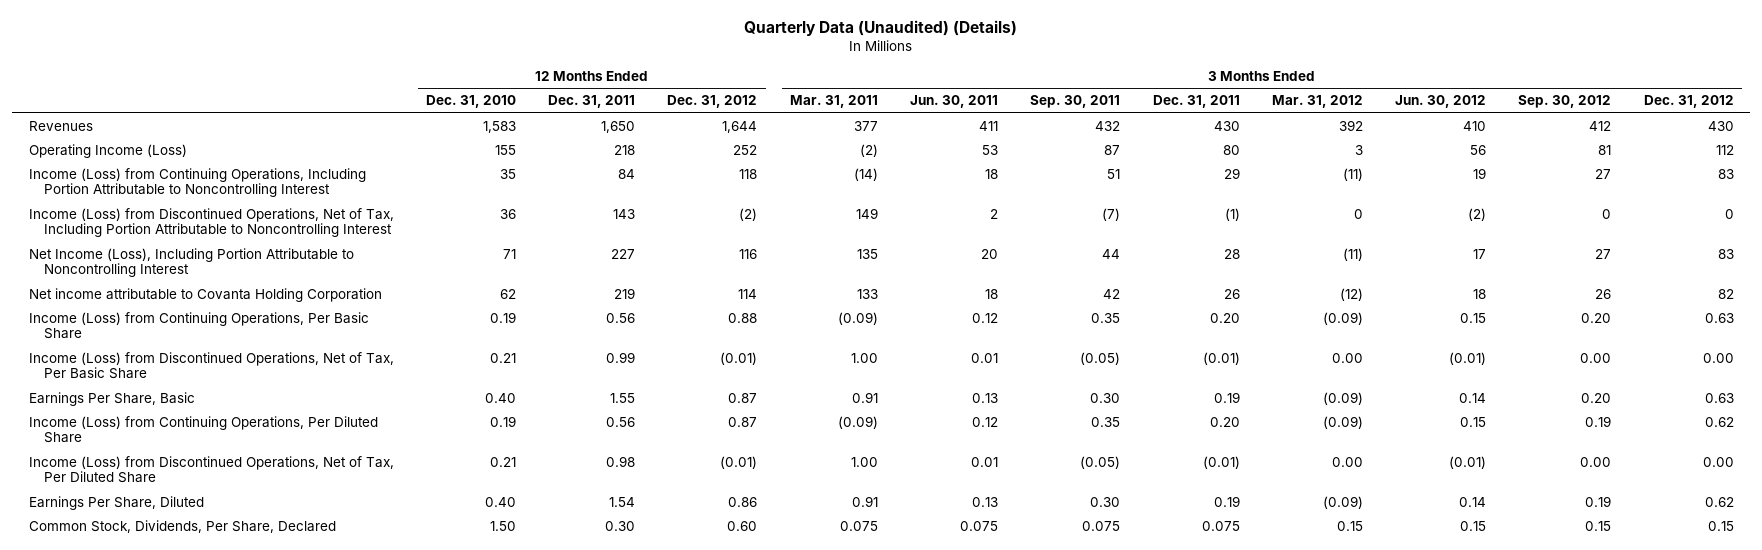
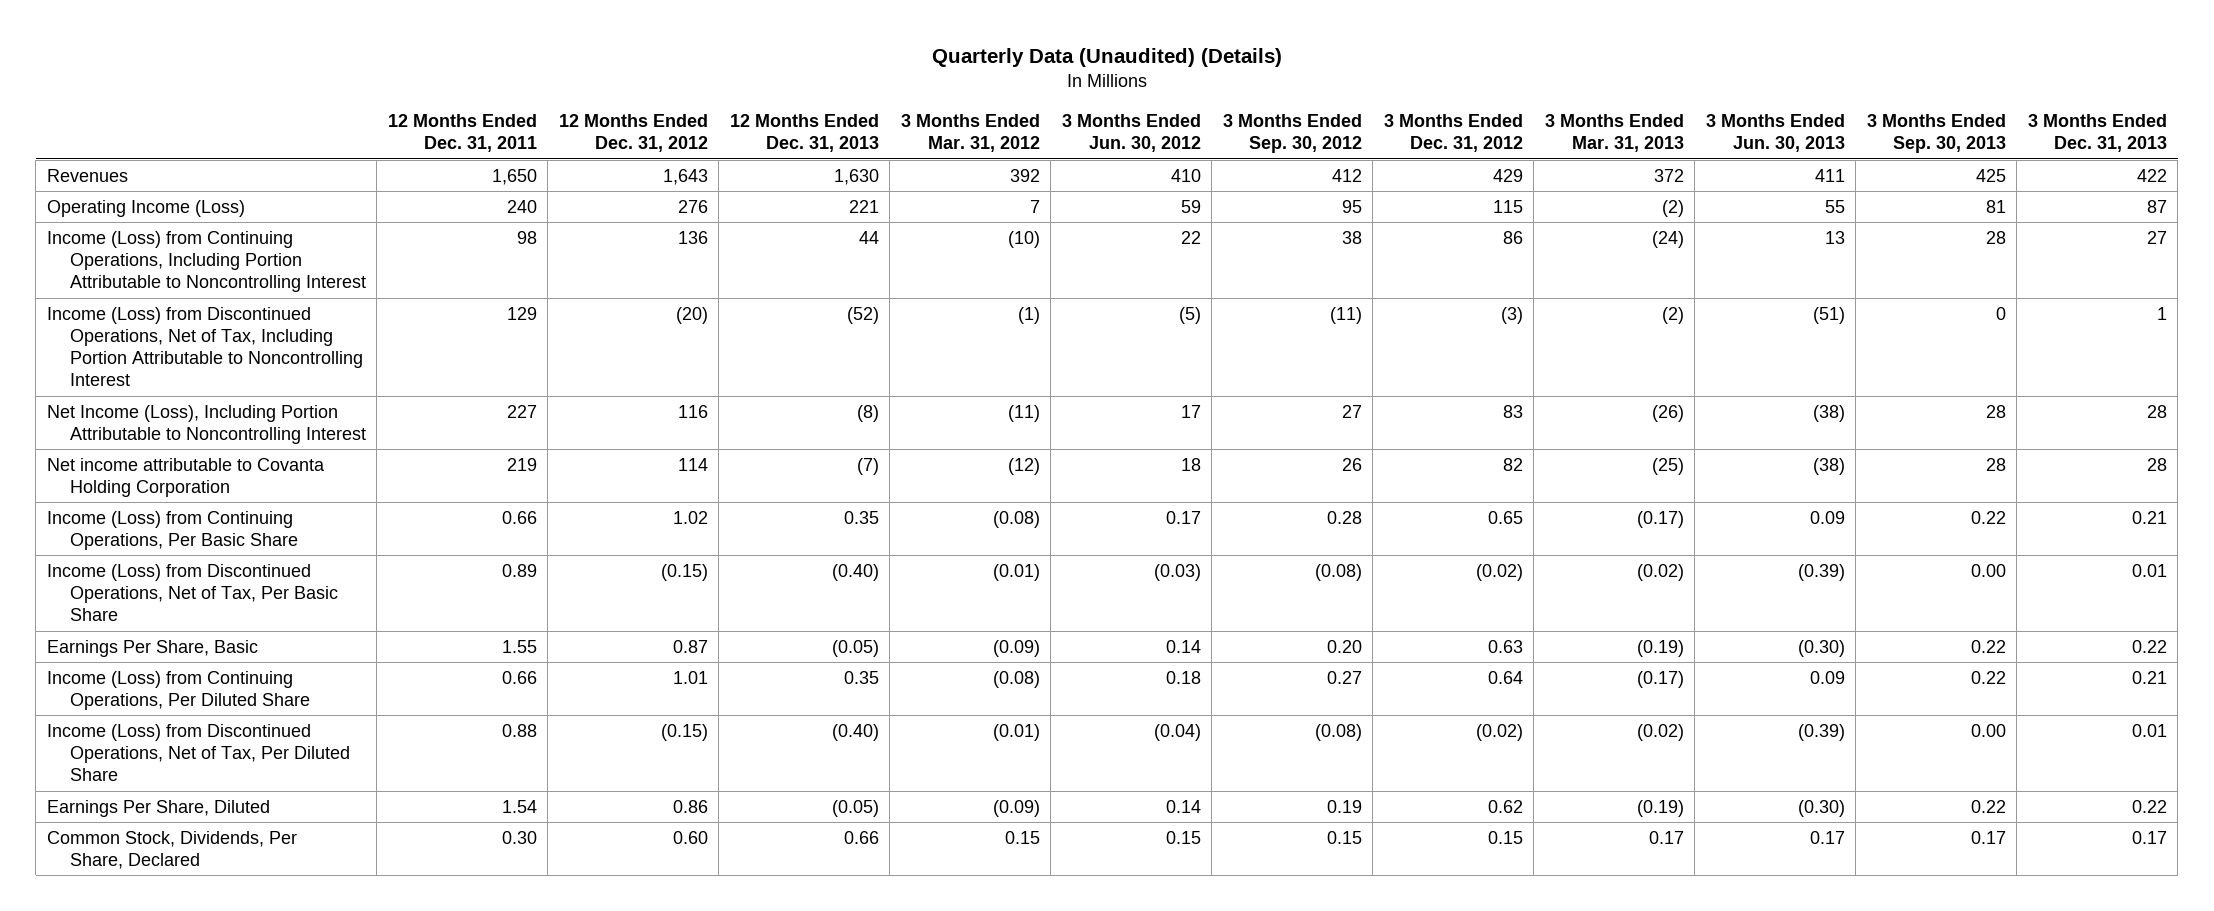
[425,95,516,109] Dec. 31, 2010 -> none
[789,95,878,109] Mar. 31, 2011 -> none
[910,95,999,109] Jun. 30, 2011 -> none
[1030,95,1121,109] Sep. 30, 2011 -> none
[1152,95,1240,109] Dec. 31, 2011 -> none
none -> [729,114,879,153] 12 Months Ended Dec. 31, 2013
none -> [1544,114,1684,153] 3 Months Ended Mar. 31, 2013
none -> [1705,114,1845,153] 3 Months Ended Jun. 30, 2013
none -> [1866,114,2006,154] 3 Months Ended Sep. 30, 2013
none -> [2027,114,2167,153] 3 Months Ended Dec. 31, 2013
[722,120,758,133] 1,644 -> [662,168,708,185] 1,643
[1707,120,1734,131] 430 -> [1492,168,1523,182] 429
[614,144,636,155] 218 -> [506,199,537,213] 240
[733,144,758,155] 252 -> [677,199,708,213] 276
[1354,144,1363,155] 3 -> [1029,199,1040,213] 7
[1470,144,1487,155] 56 -> [1180,199,1201,213] 59
[1598,144,1612,155] 81 -> [1341,199,1362,213] 95
[1715,144,1734,155] 112 -> [1492,199,1523,213] 115
[618,168,636,179] 84 -> [516,230,537,244] 98
[739,168,758,179] 118 -> [677,230,708,244] 136
[1342,167,1363,181] (11) -> [1007,230,1040,248] (10)
[1473,167,1487,179] 19 -> [1180,230,1201,244] 22
[1595,168,1612,179] 27 -> [1341,230,1362,244] 38
[1717,168,1734,179] 83 -> [1502,230,1523,244] 86
[613,208,636,219] 143 -> [506,306,537,320] 129
[739,207,758,221] (2) -> [675,306,708,324] (20)
[1353,208,1363,219] 0 -> [1017,306,1040,324] (1)
[1468,207,1487,221] (2) -> [1178,306,1201,324] (5)
[1602,208,1612,219] 0 -> [1329,306,1362,324] (11)
[1724,208,1734,219] 0 -> [1500,306,1523,324] (3)
[606,312,636,323] 0.56 -> [501,510,537,524] 0.66
[728,312,758,323] 0.88 -> [672,510,708,524] 1.02
[1322,311,1363,325] (0.09) -> [992,510,1040,528] (0.08)
[1460,312,1487,323] 0.15 -> [1165,510,1201,524] 0.17
[1581,312,1612,323] 0.20 -> [1326,510,1362,524] 0.28
[1704,312,1734,323] 0.63 -> [1487,510,1523,524] 0.65
[606,351,636,363] 0.99 -> [501,563,537,577] 0.89
[720,351,758,365] (0.01) -> [660,563,708,581] (0.15)
[1331,352,1363,363] 0.00 -> [992,563,1040,581] (0.01)
[1449,351,1487,365] (0.01) -> [1153,563,1201,581] (0.03)
[1580,352,1612,363] 0.00 -> [1314,563,1362,581] (0.08)
[1702,352,1734,363] 0.00 -> [1475,563,1523,581] (0.02)
[606,416,636,427] 0.56 -> [501,670,537,684] 0.66
[728,416,758,427] 0.87 -> [672,670,708,684] 1.01
[1322,415,1363,429] (0.09) -> [992,670,1040,688] (0.08)
[1460,416,1487,427] 0.15 -> [1165,670,1201,684] 0.18
[1585,415,1612,427] 0.19 -> [1326,670,1362,684] 0.27
[1704,416,1734,427] 0.62 -> [1487,670,1523,684] 0.64
[606,455,636,467] 0.98 -> [501,723,537,737] 0.88
[720,455,758,469] (0.01) -> [660,723,708,741] (0.15)
[1331,456,1363,467] 0.00 -> [992,723,1040,741] (0.01)
[1449,455,1487,469] (0.01) -> [1153,723,1201,741] (0.04)
[1580,456,1612,467] 0.00 -> [1314,723,1362,741] (0.08)
[1702,456,1734,467] 0.00 -> [1475,723,1523,741] (0.02)

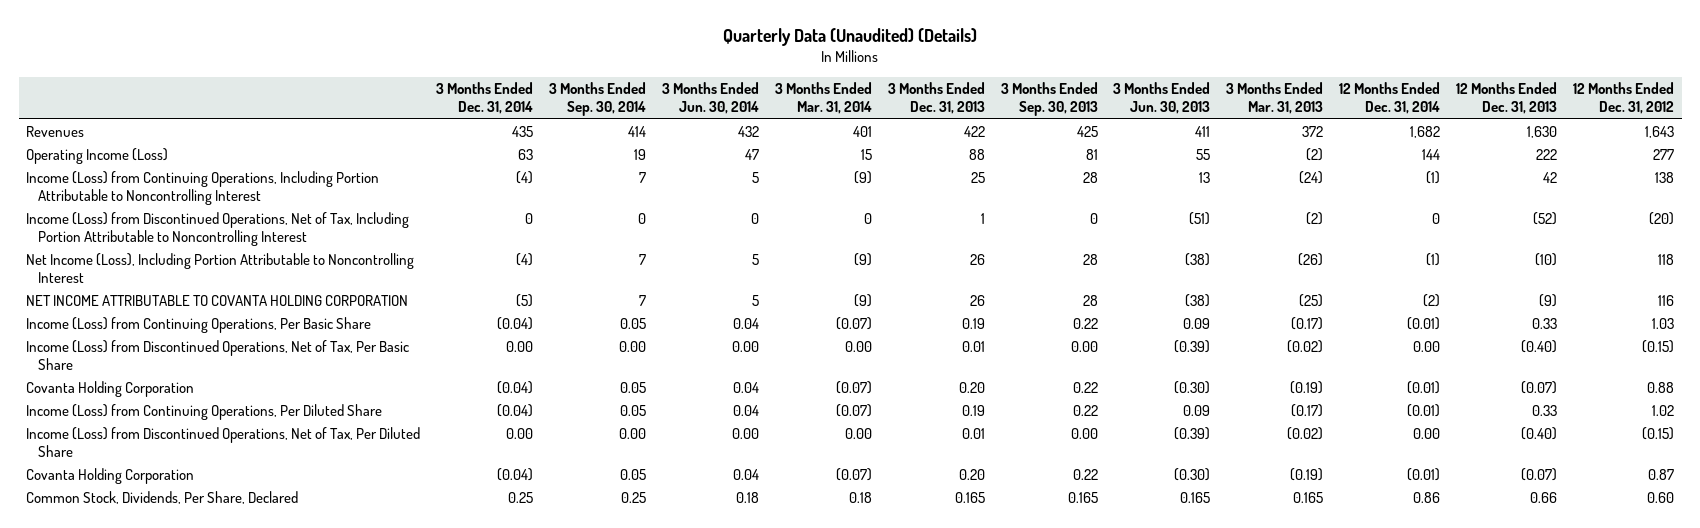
[387,114,537,153] 12 Months Ended Dec. 31, 2011 -> none
[900,114,1040,153] 3 Months Ended Mar. 31, 2012 -> none
[1061,114,1201,153] 3 Months Ended Jun. 30, 2012 -> none
[1222,114,1362,154] 3 Months Ended Sep. 30, 2012 -> none
[1383,114,1523,153] 3 Months Ended Dec. 31, 2012 -> none
none -> [436,82,534,115] 3 Months Ended Dec. 31, 2014
none -> [549,82,647,117] 3 Months Ended Sep. 30, 2014
none -> [661,82,759,115] 3 Months Ended Jun. 30, 2014
none -> [774,82,872,115] 3 Months Ended Mar. 31, 2014
none -> [1339,82,1441,115] 12 Months Ended Dec. 31, 2014
[677,199,708,213] 276 -> [1652,149,1674,161] 277
[848,199,879,213] 221 -> [1535,149,1557,161] 222
[2146,199,2167,213] 87 -> [968,149,985,161] 88
[677,230,708,244] 136 -> [1654,172,1674,184] 138
[858,230,879,244] 44 -> [1542,172,1557,184] 42
[2146,230,2167,244] 27 -> [970,172,985,184] 25
[677,404,708,418] 116 -> [1657,254,1674,266] 118
[856,404,879,422] (8) -> [1534,253,1557,267] (10)
[2146,404,2167,418] 28 -> [969,254,985,266] 26
[46,457,325,497] Net income attributable to Covanta Holding Corporation -> [26,295,409,307] NET INCOME ATTRIBUTABLE TO COVANTA HOLDING CORPORATION
[677,457,708,471] 114 -> [1657,295,1674,307] 116
[856,457,879,475] (7) -> [1538,294,1557,308] (9)
[2146,457,2167,471] 28 -> [969,295,985,307] 26
[672,510,708,524] 1.02 -> [1651,318,1674,330] 1.03
[843,510,879,524] 0.35 -> [1531,318,1557,330] 0.33
[2131,510,2167,524] 0.21 -> [961,318,985,330] 0.19
[46,639,258,657] Earnings Per Share, Basic -> none
none -> [26,381,195,398] Covanta Holding Corporation
[672,670,708,684] 1.01 -> [1651,405,1674,417] 1.02
[843,670,879,684] 0.35 -> [1531,405,1557,417] 0.33
[2131,670,2167,684] 0.21 -> [961,405,985,417] 0.19
[46,799,270,817] Earnings Per Share, Diluted -> none
none -> [26,468,195,485] Covanta Holding Corporation
[1648,830,1684,844] 0.17 -> [1293,492,1324,504] 0.165
[1809,830,1845,844] 0.17 -> [1180,492,1211,504] 0.165
[1970,830,2006,844] 0.17 -> [1067,492,1098,504] 0.165
[2131,830,2167,844] 0.17 -> [954,492,985,504] 0.165

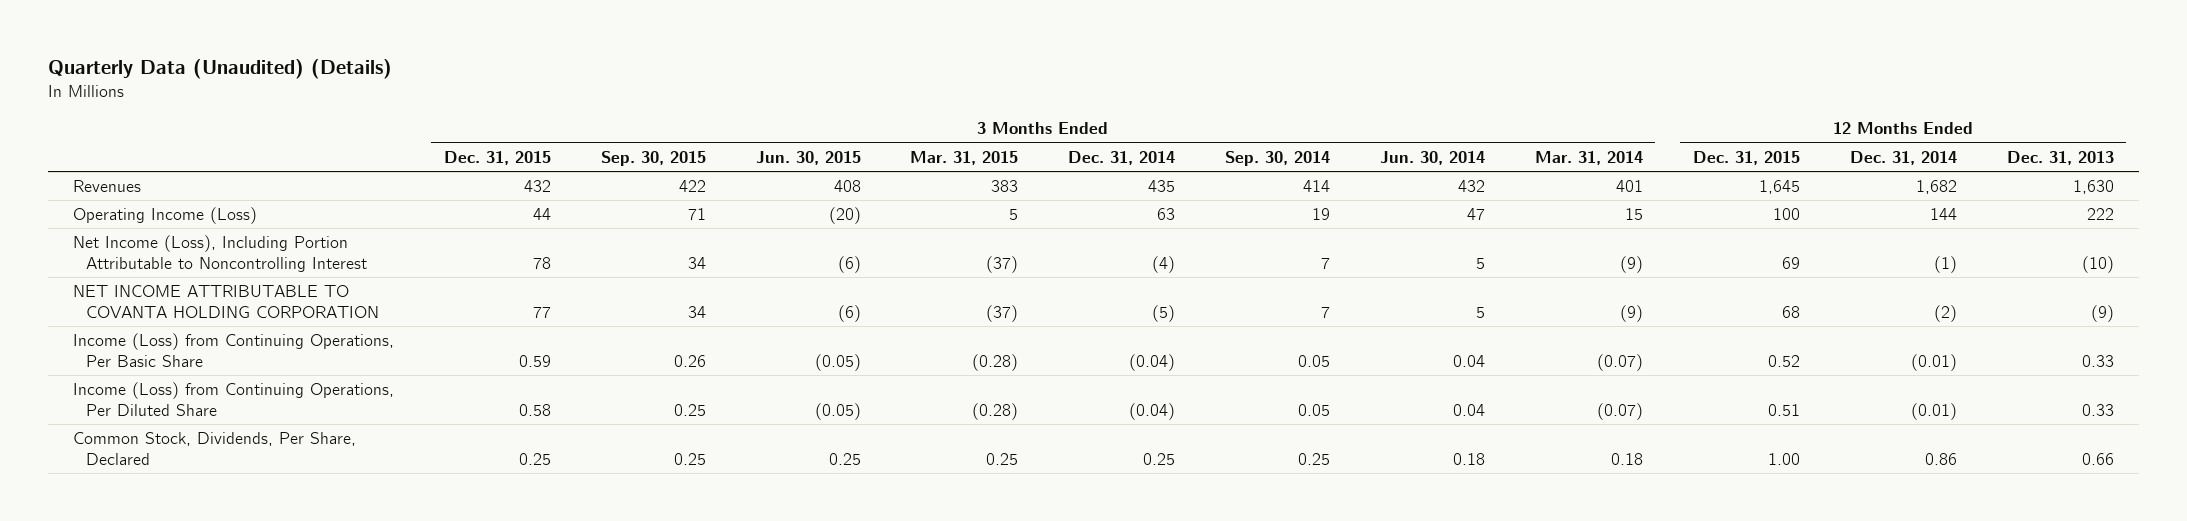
[887,82,985,115] 3 Months Ended Dec. 31, 2013 -> none
[1000,82,1098,117] 3 Months Ended Sep. 30, 2013 -> none
[1113,82,1211,115] 3 Months Ended Jun. 30, 2013 -> none
[1226,82,1324,115] 3 Months Ended Mar. 31, 2013 -> none
[1572,82,1674,115] 12 Months Ended Dec. 31, 2012 -> none
none -> [443,150,551,165] Dec. 31, 2015
none -> [600,150,706,166] Sep. 30, 2015
none -> [755,150,861,165] Jun. 30, 2015
none -> [910,150,1019,165] Mar. 31, 2015
none -> [1692,150,1800,165] Dec. 31, 2015
[26,171,380,206] Income (Loss) from Continuing Operations, Including Portion Attributable to Noncontrolling Interest -> none
[26,212,410,247] Income (Loss) from Discontinued Operations, Net of Tax, Including Portion Attributable to Noncontrolling Interest -> none
[26,340,410,371] Income (Loss) from Discontinued Operations, Net of Tax, Per Basic Share -> none
[26,381,195,398] Covanta Holding Corporation -> none
[26,427,421,458] Income (Loss) from Discontinued Operations, Net of Tax, Per Diluted Share -> none
[26,468,195,485] Covanta Holding Corporation -> none

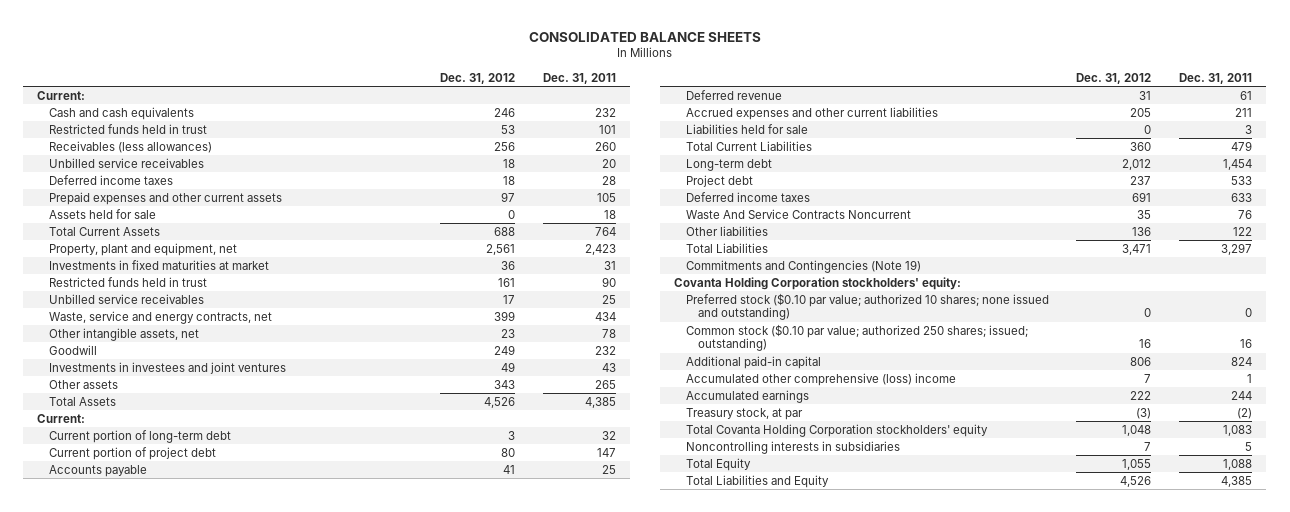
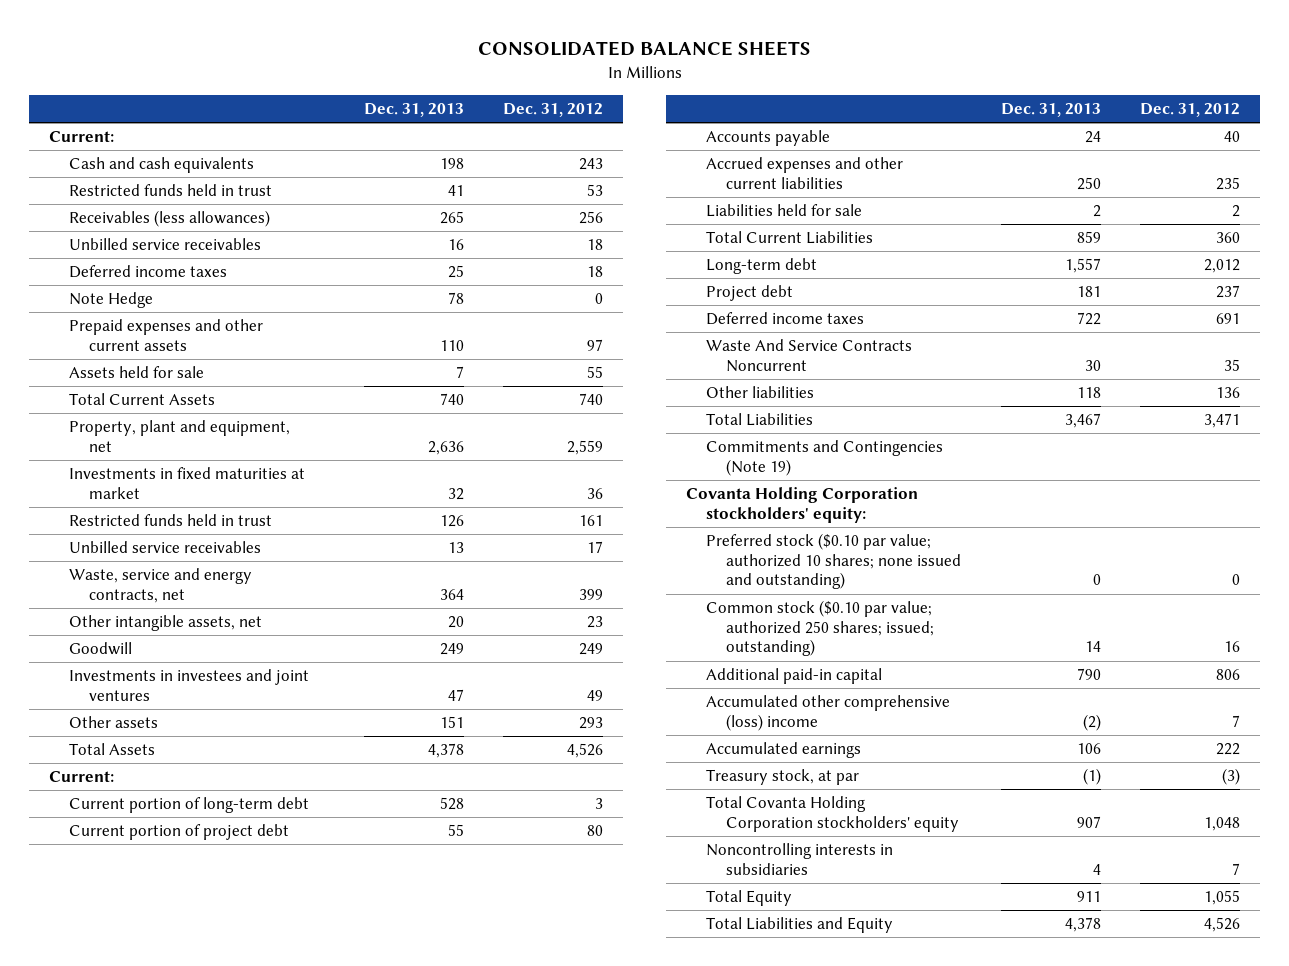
[543,72,617,84] Dec. 31, 2011 -> none
none -> [363,103,464,118] Dec. 31, 2013
[494,107,516,117] 246 -> [579,158,604,171] 243
none -> [68,292,153,309] Note Hedge
[508,209,516,219] 0 -> [587,366,604,379] 55
[494,226,516,236] 688 -> [579,393,604,406] 740
[486,243,516,255] 2,561 -> [567,439,604,455] 2,559
[494,379,516,389] 343 -> [579,717,604,730] 293
[685,89,782,100] Deferred revenue -> none
[503,464,516,474] 41 -> [1224,131,1241,143] 40
[1130,107,1152,117] 205 -> [1216,176,1241,190] 235
[1144,124,1152,134] 0 -> [1232,205,1241,218] 2

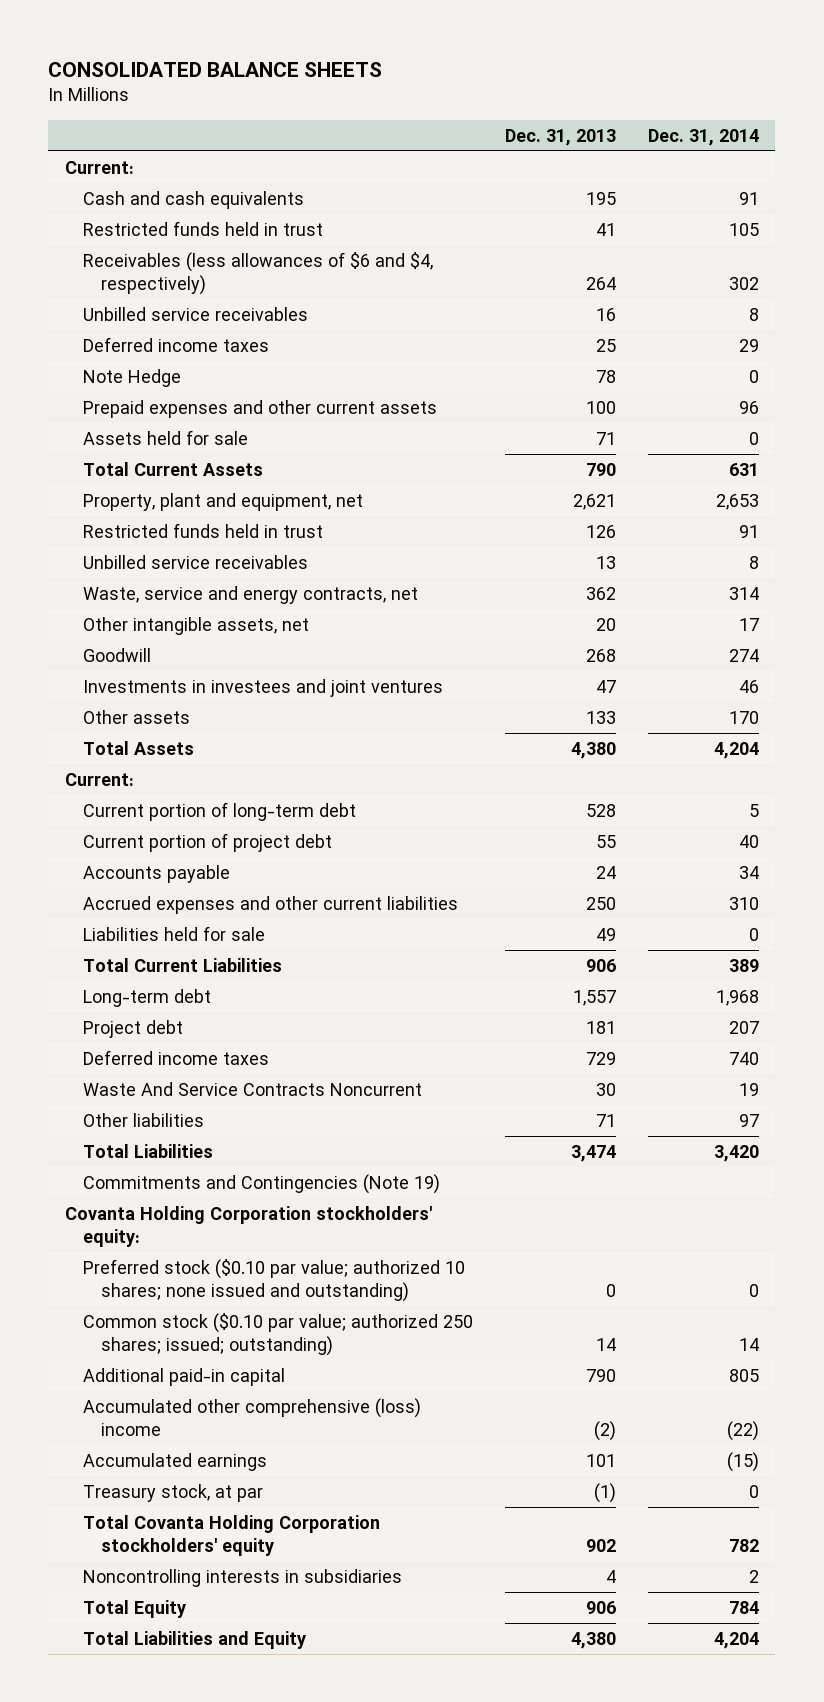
[503,103,604,118] Dec. 31, 2012 -> none
none -> [647,128,759,146] Dec. 31, 2014
[439,158,464,170] 198 -> [585,191,616,205] 195
[68,210,270,228] Receivables (less allowances) -> [82,251,433,295] Receivables (less allowances of $6 and $4, respectively)
[439,211,464,225] 265 -> [585,276,616,290] 264
[68,467,305,499] Investments in fixed maturities at market -> none
[439,339,464,351] 110 -> [585,400,616,414] 100
[455,366,464,379] 7 -> [595,431,616,445] 71
[439,393,464,406] 740 -> [585,462,616,476] 790
[427,440,464,455] 2,636 -> [572,493,616,510] 2,621
[439,588,464,600] 364 -> [585,586,616,600] 362
[439,643,464,656] 249 -> [585,648,616,662] 268
[439,716,464,729] 151 -> [585,710,616,724] 133
[427,743,464,759] 4,378 -> [570,741,616,759] 4,380
[1092,205,1101,218] 2 -> [595,927,616,941] 49
[1076,231,1101,244] 859 -> [585,958,616,972] 906
[1076,312,1101,326] 722 -> [585,1051,616,1065] 729
[1076,387,1101,399] 118 -> [595,1113,616,1127] 71
[1064,413,1101,429] 3,467 -> [570,1144,616,1162] 3,474
[1076,743,1101,755] 106 -> [585,1453,616,1467] 101
[1076,815,1101,828] 907 -> [585,1538,616,1552] 902
[1076,891,1101,903] 911 -> [585,1600,616,1614] 906
[1064,917,1101,933] 4,378 -> [570,1631,616,1649] 4,380

